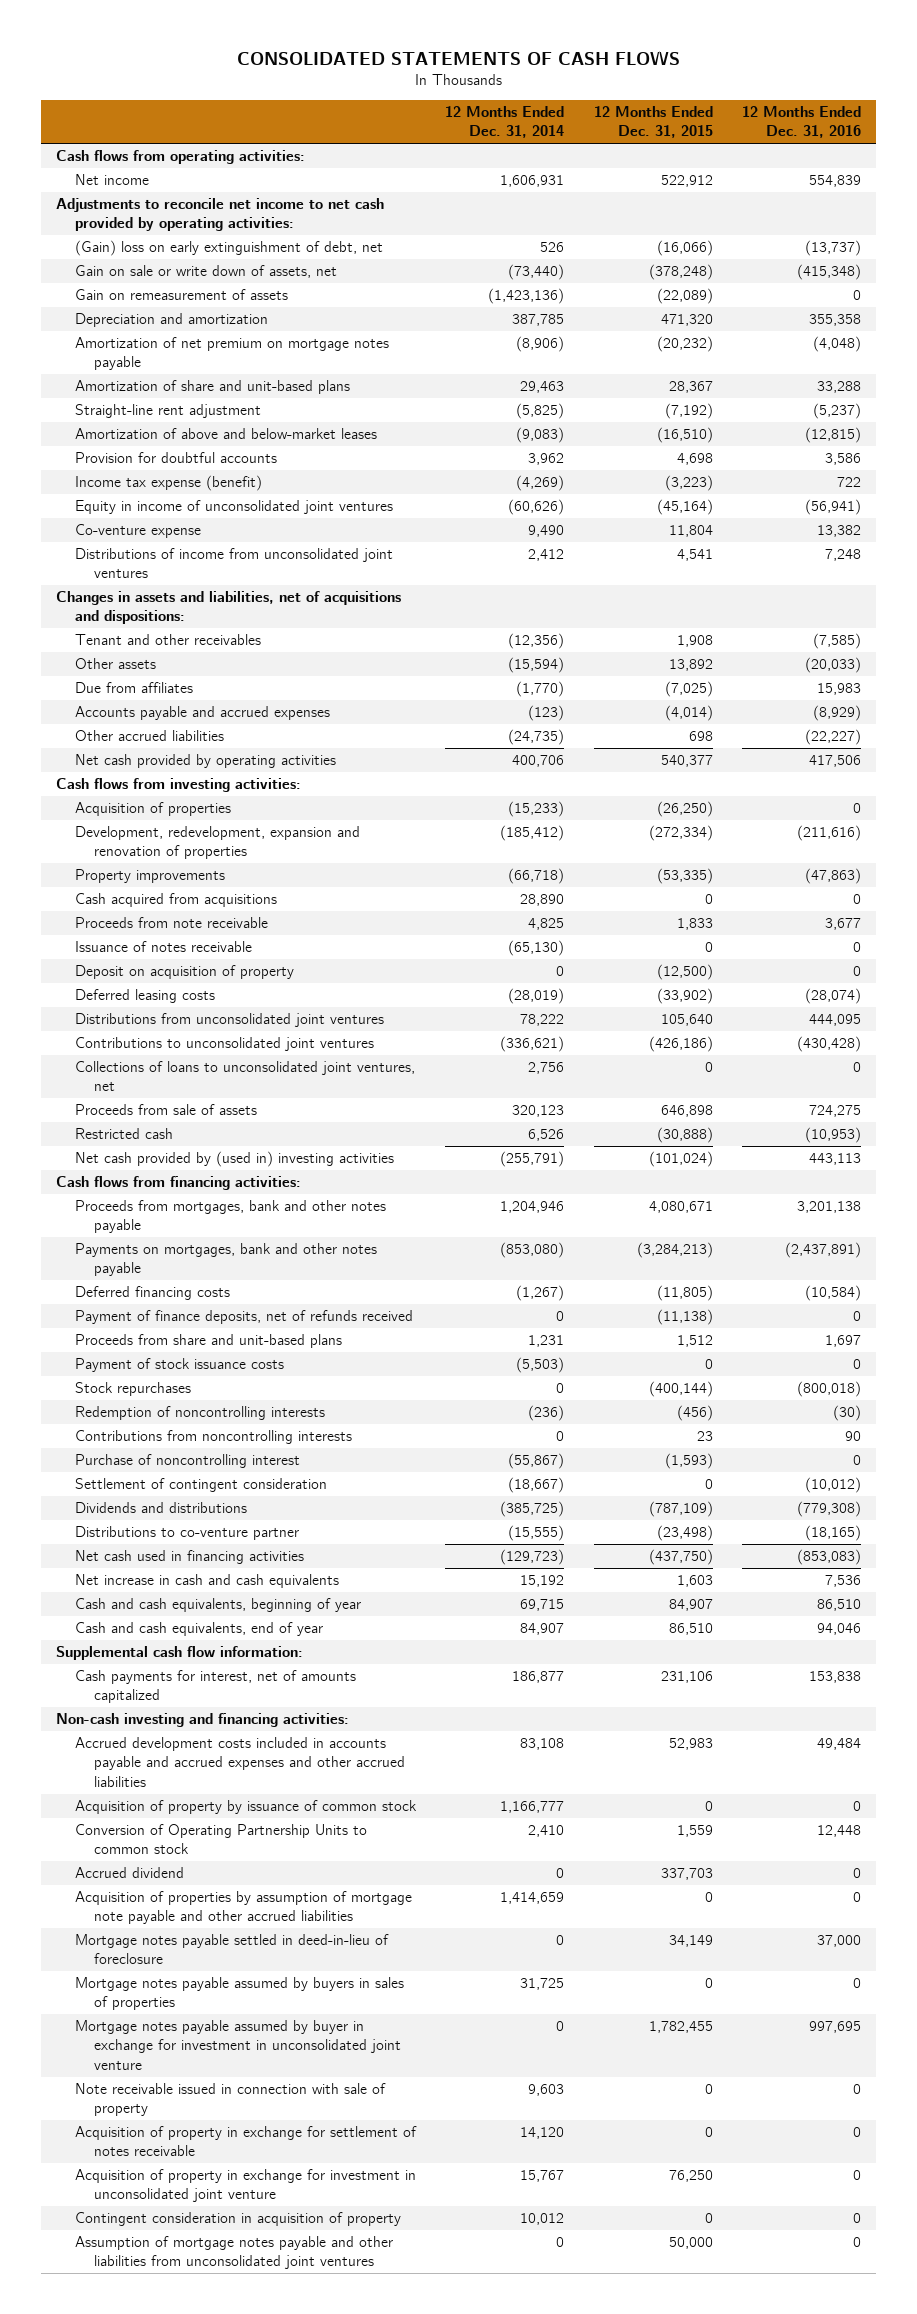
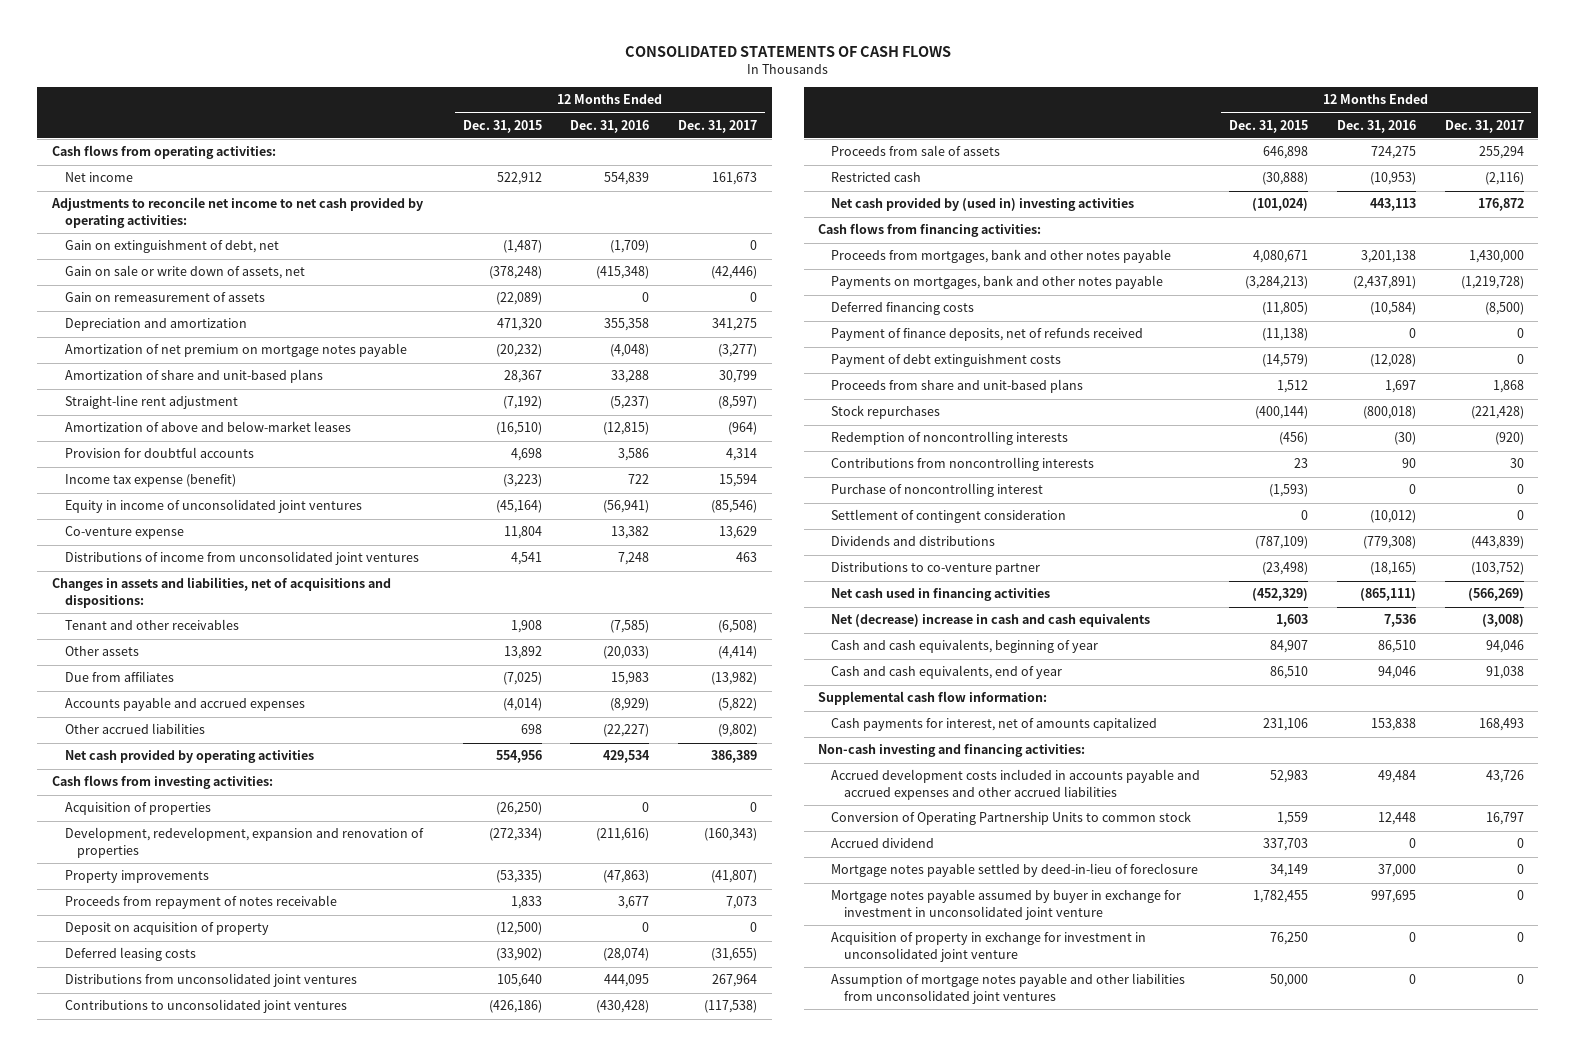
[445,105,565,139] 12 Months Ended Dec. 31, 2014 -> none
none -> [678,119,758,133] Dec. 31, 2017
[75,239,384,256] (Gain) loss on early extinguishment of debt, net -> [64,240,279,254] Gain on extinguishment of debt, net
[656,239,713,256] (16,066) -> [502,240,542,254] (1,487)
[804,239,861,256] (13,737) -> [610,240,650,254] (1,709)
[660,754,713,767] 540,377 -> [495,750,542,764] 554,956
[808,754,861,767] 417,506 -> [603,750,651,764] 429,534
[75,892,278,907] Cash acquired from acquisitions -> none
[75,940,253,952] Issuance of notes receivable -> none
[75,916,269,928] Proceeds from note receivable -> [64,895,337,910] Proceeds from repayment of notes receivable
[75,1060,416,1092] Collections of loans to unconsolidated joint ventures, net -> none
none -> [830,354,1061,368] Payment of debt extinguishment costs
[75,1357,285,1372] Payment of stock issuance costs -> none
[648,1548,713,1565] (437,750) -> [1251,588,1308,602] (452,329)
[796,1548,861,1565] (853,083) -> [1359,588,1416,602] (865,111)
[75,1573,340,1588] Net increase in cash and cash equivalents -> [830,613,1150,628] Net (decrease) increase in cash and cash equivalents
[75,1799,418,1814] Acquisition of property by issuance of common stock -> none
[75,1890,413,1925] Acquisition of properties by assumption of mortgage note payable and other accrued liabilities -> none
[75,1976,405,2011] Mortgage notes payable assumed by buyers in sales of properties -> none
[75,1933,390,1965] Mortgage notes payable settled in deed-in-lieu of foreclosure -> [830,863,1198,878] Mortgage notes payable settled by deed-in-lieu of foreclosure
[75,2082,387,2117] Note receivable issued in connection with sale of property -> none
[75,2125,418,2157] Acquisition of property in exchange for settlement of notes receivable -> none
[75,2211,402,2226] Contingent consideration in acquisition of property -> none

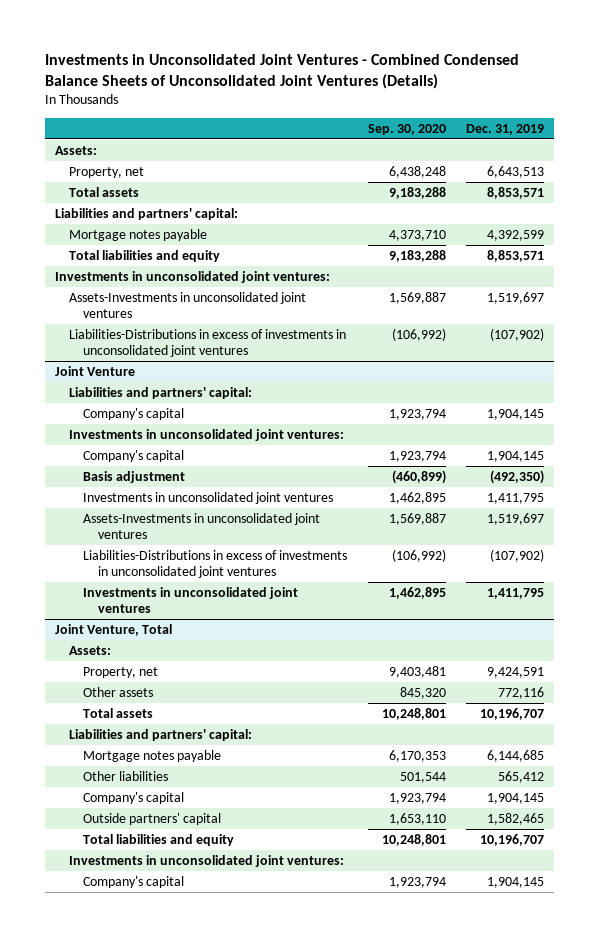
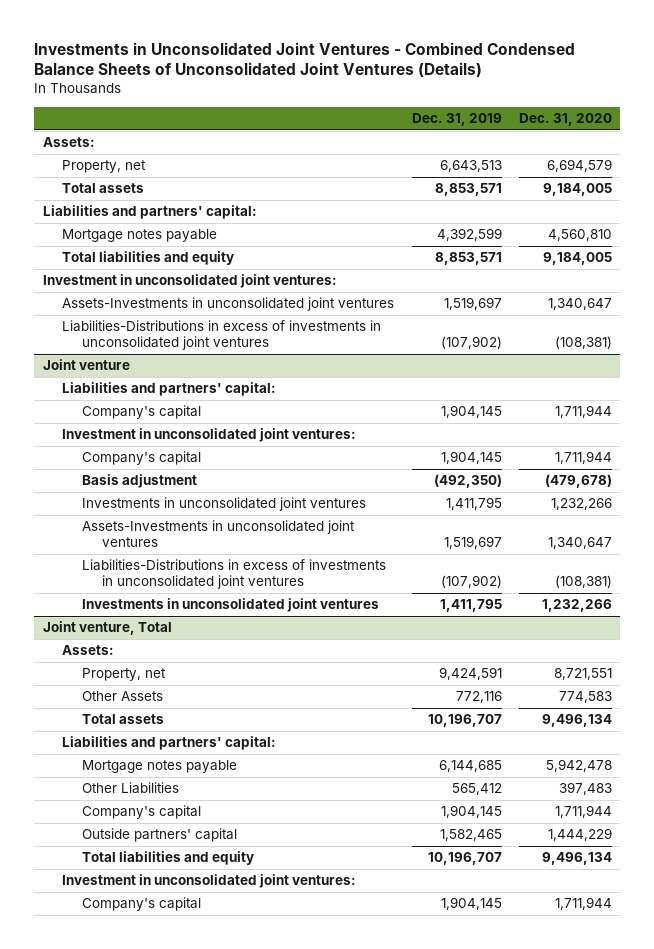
[367,123,446,135] Sep. 30, 2020 -> none
none -> [518,113,612,127] Dec. 31, 2020
[54,270,330,283] Investments in unconsolidated joint ventures: -> [42,274,337,289] Investment in unconsolidated joint ventures:
[54,365,135,376] Joint Venture -> [42,359,130,371] Joint venture
[68,428,344,441] Investments in unconsolidated joint ventures: -> [62,428,357,443] Investment in unconsolidated joint ventures:
[54,623,172,636] Joint Venture, Total -> [42,621,172,636] Joint venture, Total
[83,686,154,697] Other assets -> [81,691,163,702] Other Assets
[83,770,169,781] Other liabilities -> [81,782,179,795] Other Liabilities
[68,854,344,867] Investments in unconsolidated joint ventures: -> [62,874,357,889] Investment in unconsolidated joint ventures:

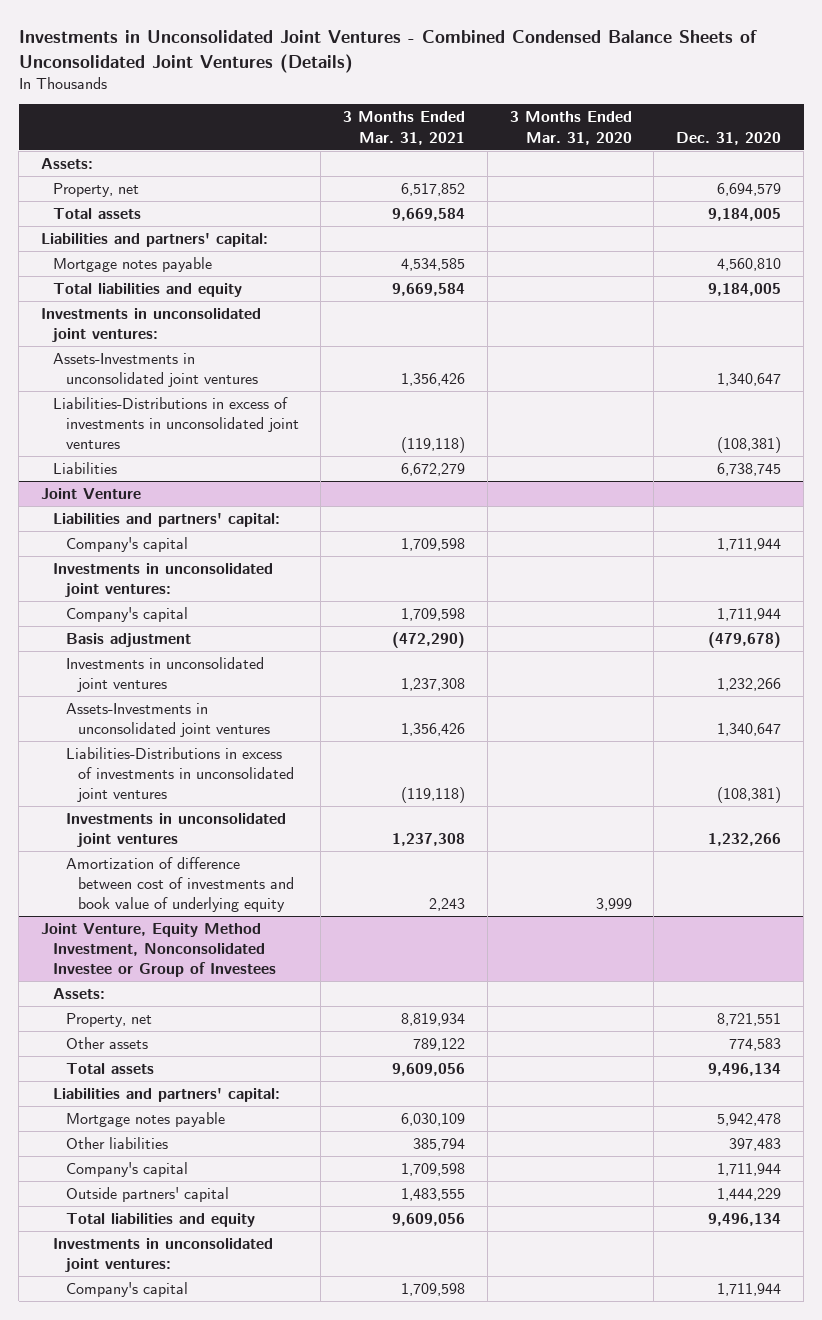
[411,113,502,127] Dec. 31, 2019 -> none
none -> [343,111,466,145] 3 Months Ended Mar. 31, 2021
none -> [509,111,632,145] 3 Months Ended Mar. 31, 2020
[42,274,337,289] Investment in unconsolidated joint ventures: -> [41,307,262,343] Investments in unconsolidated joint ventures:
none -> [53,461,118,474] Liabilities
[42,359,130,371] Joint venture -> [41,487,142,499] Joint Venture
[62,428,357,443] Investment in unconsolidated joint ventures: -> [53,562,274,598] Investments in unconsolidated joint ventures:
[42,621,172,636] Joint venture, Total -> none
none -> [65,856,294,913] Amortization of difference between cost of investments and book value of underlying equity
none -> [41,922,277,978] Joint Venture, Equity Method Investment, Nonconsolidated Investee or Group of Investees
[81,691,163,702] Other Assets -> [65,1036,148,1049] Other assets
[81,782,179,795] Other Liabilities -> [65,1136,168,1149] Other liabilities
[62,874,357,889] Investment in unconsolidated joint ventures: -> [53,1237,274,1273] Investments in unconsolidated joint ventures:

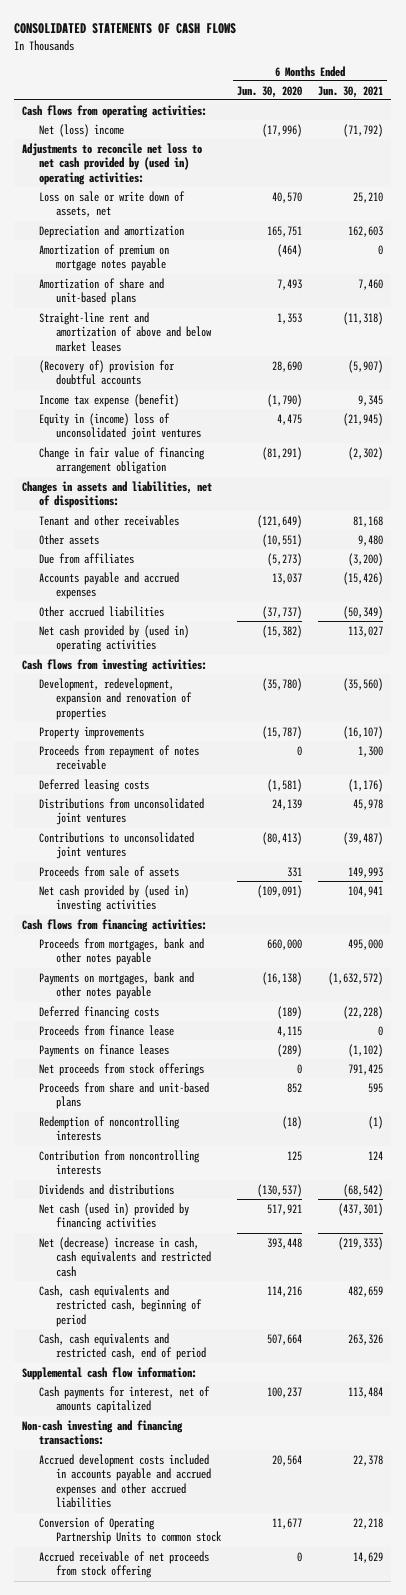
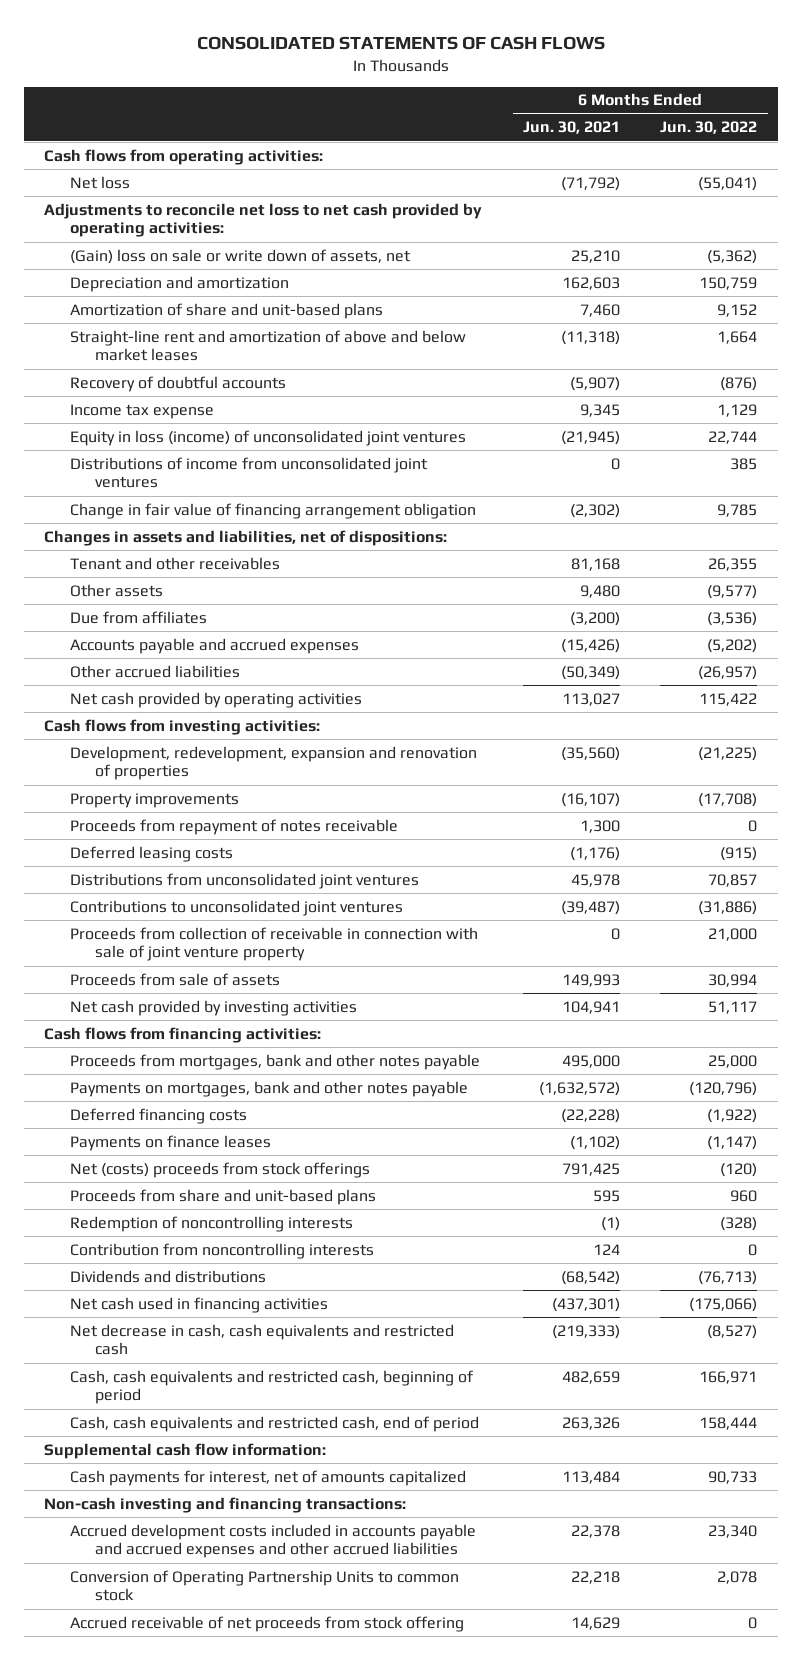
[237,85,303,98] Jun. 30, 2020 -> none
none -> [660,121,758,135] Jun. 30, 2022
[39,123,125,137] Net (loss) income -> [69,175,130,189] Net loss
[22,142,203,185] Adjustments to reconcile net loss to net cash provided by (used in) operating activities: -> [44,202,483,238] Adjustments to reconcile net loss to net cash provided by operating activities:
[39,190,186,218] Loss on sale or write down of assets, net -> [69,248,411,264] (Gain) loss on sale or write down of assets, net
[39,243,170,272] Amortization of premium on mortgage notes payable -> none
[39,359,176,386] (Recovery of) provision for doubtful accounts -> [69,375,286,392] Recovery of doubtful accounts
[39,393,180,407] Income tax expense (benefit) -> [69,403,214,419] Income tax expense
[39,412,202,441] Equity in (income) loss of unconsolidated joint ventures -> [69,429,466,446] Equity in loss (income) of unconsolidated joint ventures
none -> [69,456,428,489] Distributions of income from unconsolidated joint ventures
[39,624,190,653] Net cash provided by (used in) operating activities -> [69,691,362,708] Net cash provided by operating activities
none -> [69,926,478,962] Proceeds from collection of receivable in connection with sale of joint venture property
[39,884,190,913] Net cash provided by (used in) investing activities -> [69,999,357,1016] Net cash provided by investing activities
[39,1024,175,1036] Proceeds from finance lease -> none
[39,1062,205,1076] Net proceeds from stock offerings -> [69,1161,370,1178] Net (costs) proceeds from stock offerings
[39,1202,190,1231] Net cash (used in) provided by financing activities -> [69,1296,328,1313] Net cash used in financing activities
[39,1236,212,1277] Net (decrease) increase in cash, cash equivalents and restricted cash -> [69,1323,454,1356] Net decrease in cash, cash equivalents and restricted cash

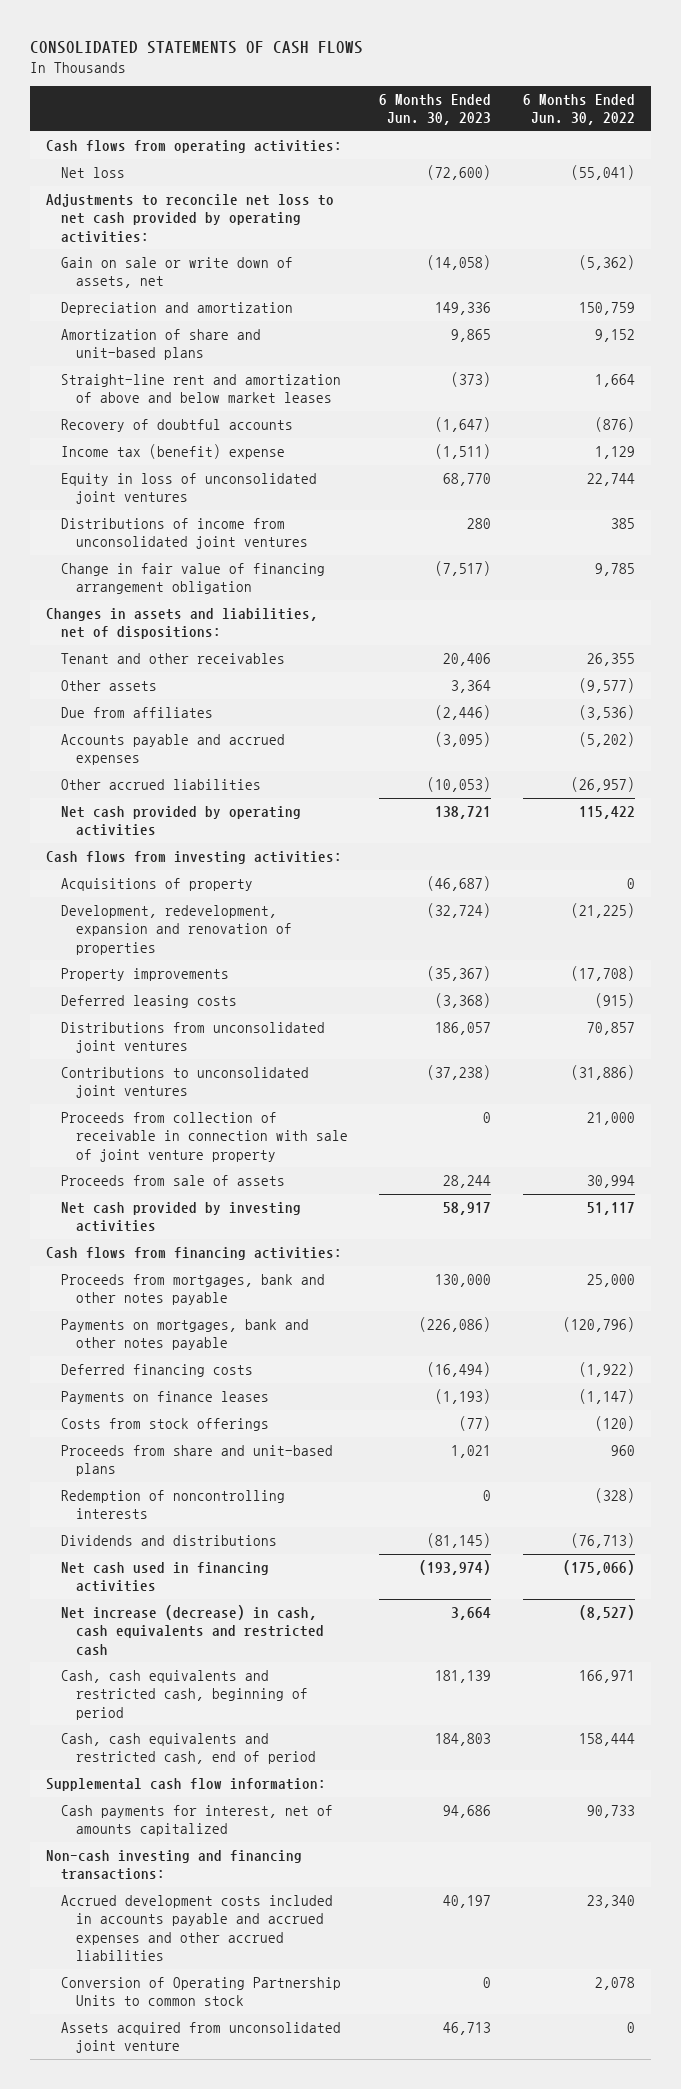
[522,121,620,135] Jun. 30, 2021 -> none
none -> [379,93,492,126] 6 Months Ended Jun. 30, 2023
[69,248,411,264] (Gain) loss on sale or write down of assets, net -> [60,256,293,289] Gain on sale or write down of assets, net
[69,403,214,419] Income tax expense -> [60,443,285,459] Income tax (benefit) expense
[69,429,466,446] Equity in loss (income) of unconsolidated joint ventures -> [60,472,317,505] Equity in loss of unconsolidated joint ventures
none -> [60,877,253,891] Acquisitions of property
[69,818,398,835] Proceeds from repayment of notes receivable -> none
[69,1161,370,1178] Net (costs) proceeds from stock offerings -> [60,1417,269,1431] Costs from stock offerings
[69,1242,374,1259] Contribution from noncontrolling interests -> none
[69,1323,454,1356] Net decrease in cash, cash equivalents and restricted cash -> [60,1604,324,1655] Net increase (decrease) in cash, cash equivalents and restricted cash
[69,1615,464,1632] Accrued receivable of net proceeds from stock offering -> none
none -> [60,2021,341,2054] Assets acquired from unconsolidated joint venture

